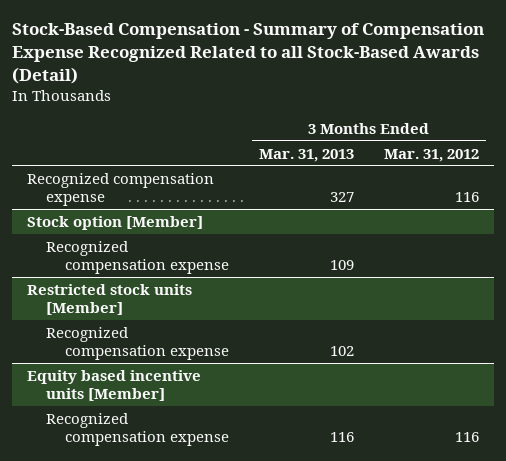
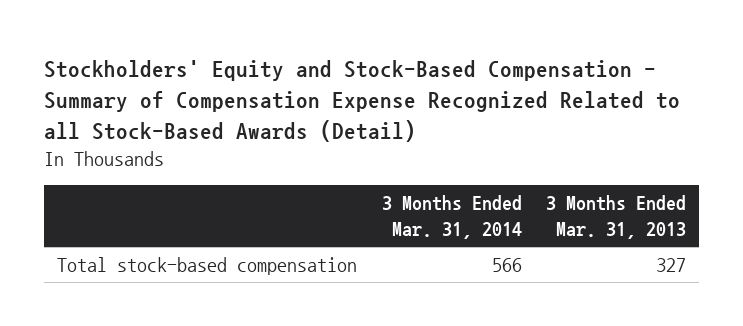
[12,23,485,85] Stock-Based Compensation - Summary of Compensation Expense Recognized Related to all Stock-Based Awards (Detail) -> [44,59,681,142] Stockholders' Equity and Stock-Based Compensation - Summary of Compensation Expense Recognized Related to all Stock-Based Awards (Detail)
[383,148,479,162] Mar. 31, 2012 -> none
none -> [381,194,522,239] 3 Months Ended Mar. 31, 2014
[27,215,204,230] Stock option [Member] -> none
[46,240,230,275] Recognized compensation expense -> none
[27,283,193,316] Restricted stock units [Member] -> none
[46,326,230,361] Recognized compensation expense -> none
[27,369,202,402] Equity based incentive units [Member] -> none
[46,412,230,447] Recognized compensation expense -> none
[27,172,215,207] Recognized compensation expense -> [56,256,357,275] Total stock-based compensation

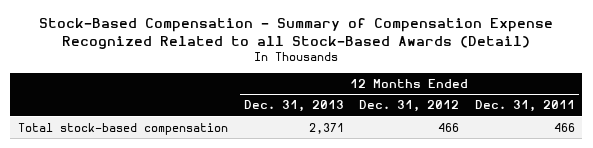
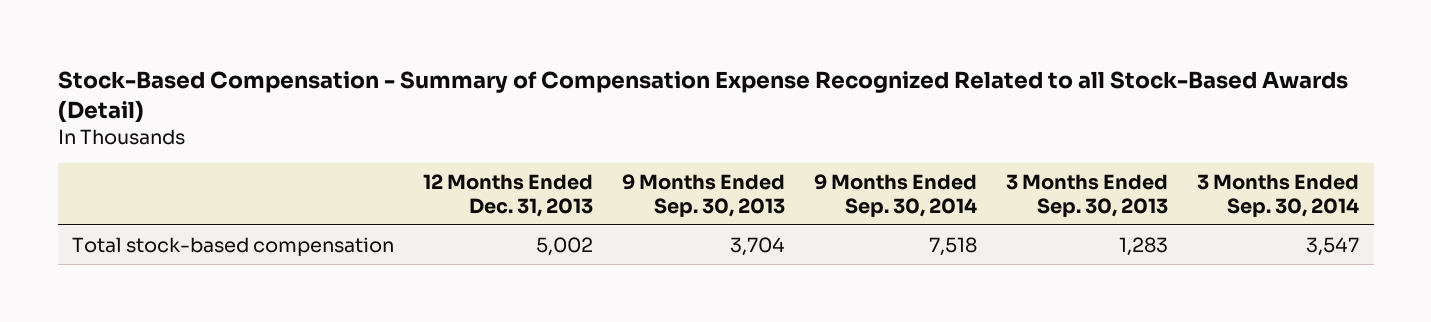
[359,100,460,113] Dec. 31, 2012 -> none
[474,100,575,113] Dec. 31, 2011 -> none
none -> [622,174,786,217] 9 Months Ended Sep. 30, 2013
none -> [814,174,978,217] 9 Months Ended Sep. 30, 2014
none -> [1006,174,1169,217] 3 Months Ended Sep. 30, 2013
none -> [1197,174,1360,217] 3 Months Ended Sep. 30, 2014
[308,123,344,135] 2,371 -> [536,237,594,257] 5,002

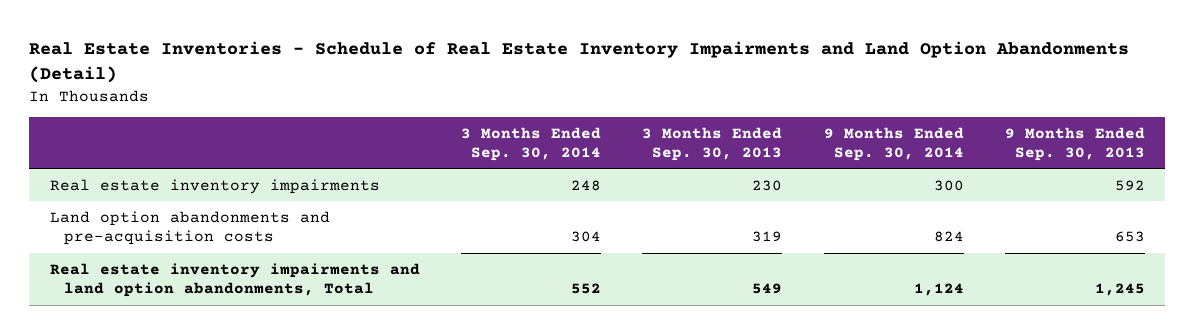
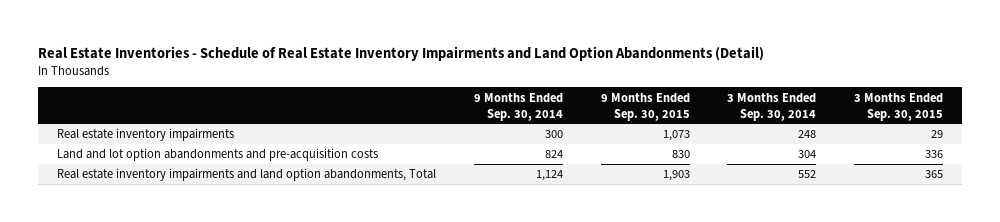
[642,126,783,161] 3 Months Ended Sep. 30, 2013 -> none
[1004,126,1145,161] 9 Months Ended Sep. 30, 2013 -> none
none -> [600,92,690,121] 9 Months Ended Sep. 30, 2015
none -> [853,92,943,121] 3 Months Ended Sep. 30, 2015
[50,210,331,246] Land option abandonments and pre-acquisition costs -> [57,148,379,162] Land and lot option abandonments and pre-acquisition costs

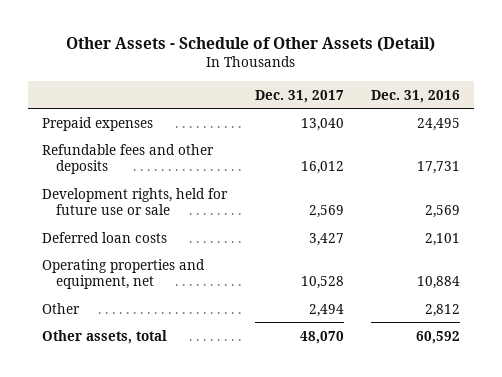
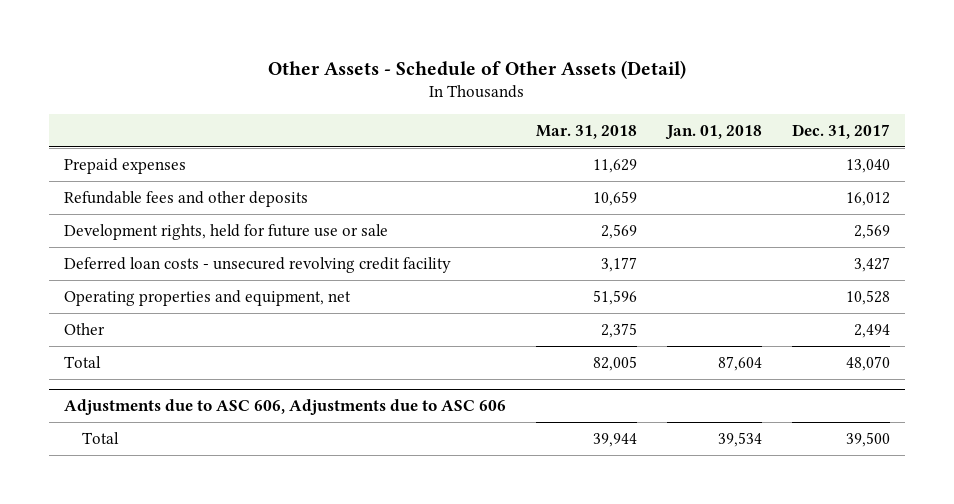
[371,89,461,103] Dec. 31, 2016 -> none
none -> [536,125,638,140] Mar. 31, 2018
none -> [665,125,763,141] Jan. 01, 2018
[42,231,168,243] Deferred loan costs -> [63,256,451,273] Deferred loan costs - unsecured revolving credit facility
[42,329,168,344] Other assets, total -> [63,355,101,368] Total
none -> [63,399,506,416] Adjustments due to ASC 606, Adjustments due to ASC 606
none -> [82,431,120,444] Total

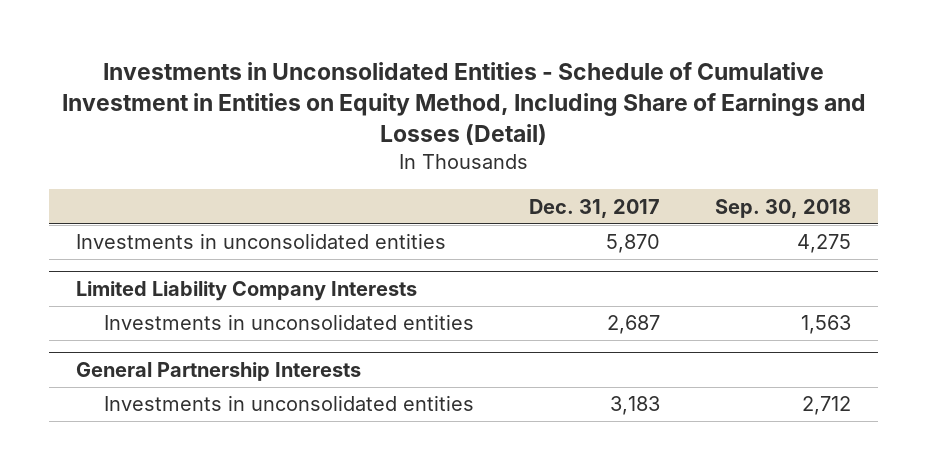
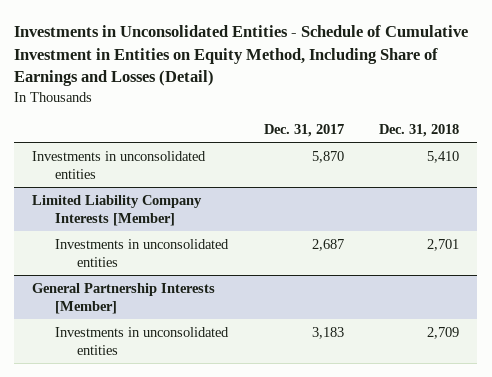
[715,198,852,218] Sep. 30, 2018 -> none
none -> [379,124,460,138] Dec. 31, 2018
[76,280,418,301] Limited Liability Company Interests -> [32,194,203,227] Limited Liability Company Interests [Member]
[76,361,362,381] General Partnership Interests -> [32,282,216,315] General Partnership Interests [Member]

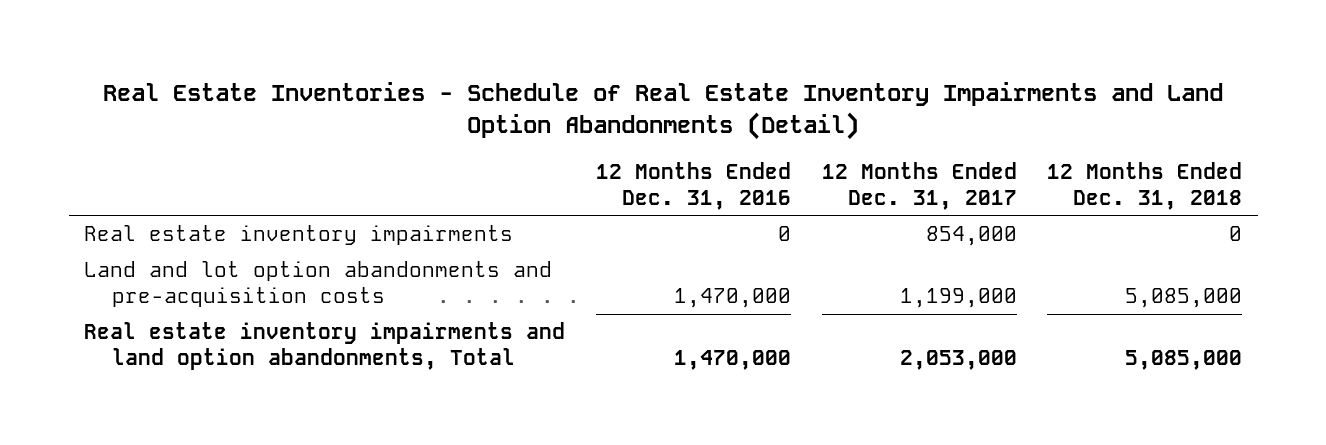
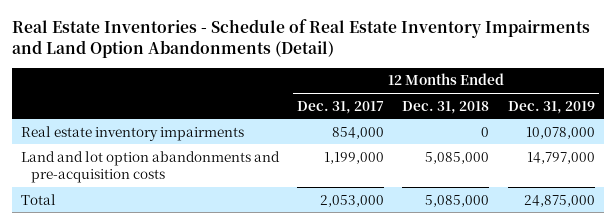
[595,161,791,210] 12 Months Ended Dec. 31, 2016 -> none
none -> [507,100,595,114] Dec. 31, 2019
[83,322,565,371] Real estate inventory impairments and land option abandonments, Total -> [20,193,56,205] Total

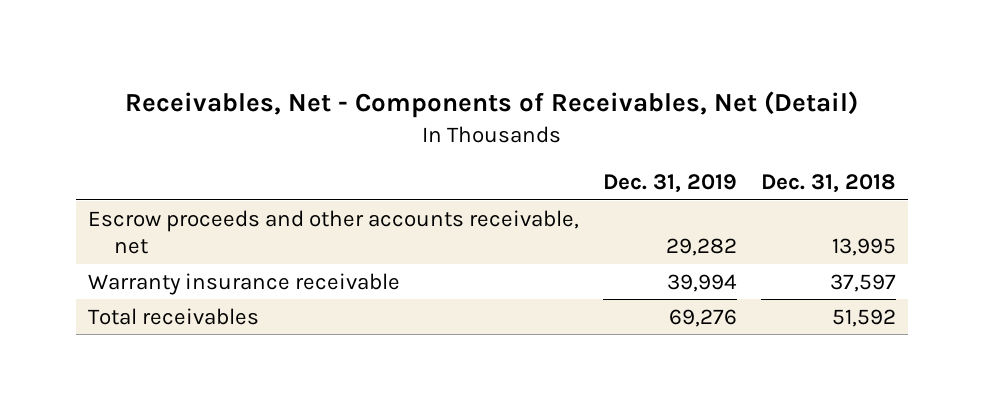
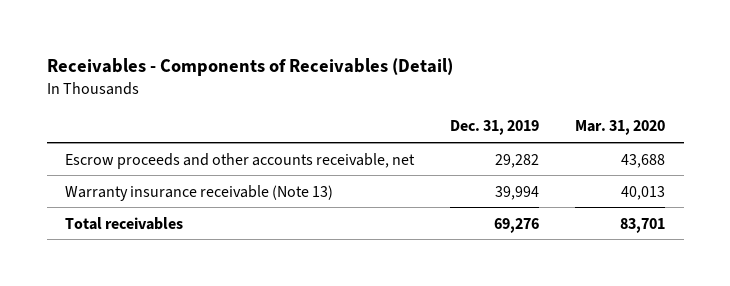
[125,91,859,119] Receivables, Net - Components of Receivables, Net (Detail) -> [46,57,453,76] Receivables - Components of Receivables (Detail)
[761,174,897,194] Dec. 31, 2018 -> none
none -> [575,120,666,136] Mar. 31, 2020
[88,272,401,295] Warranty insurance receivable -> [64,184,333,201] Warranty insurance receivable (Note 13)

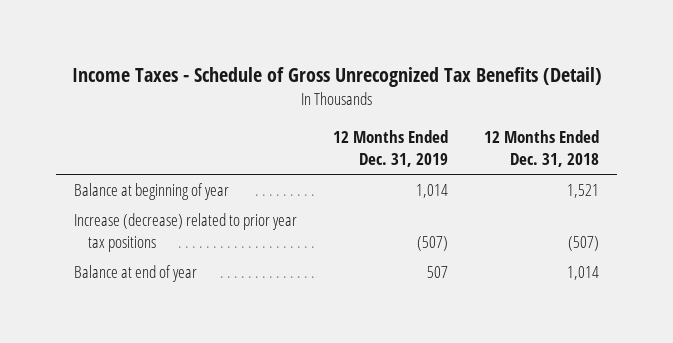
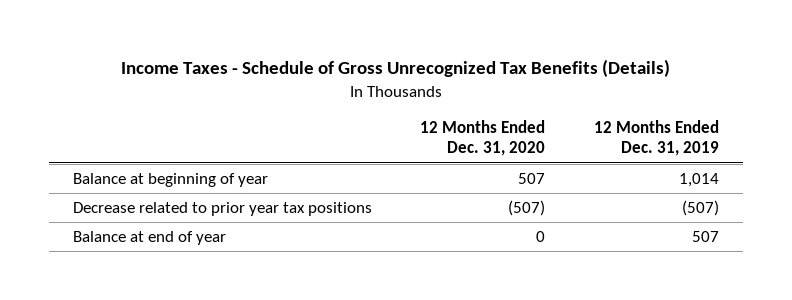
[71,67,602,88] Income Taxes - Schedule of Gross Unrecognized Tax Benefits (Detail) -> [120,59,670,78] Income Taxes - Schedule of Gross Unrecognized Tax Benefits (Details)
[484,130,600,168] 12 Months Ended Dec. 31, 2018 -> none
none -> [420,119,546,157] 12 Months Ended Dec. 31, 2020
[74,212,298,253] Increase (decrease) related to prior year tax positions -> [73,201,373,216] Decrease related to prior year tax positions

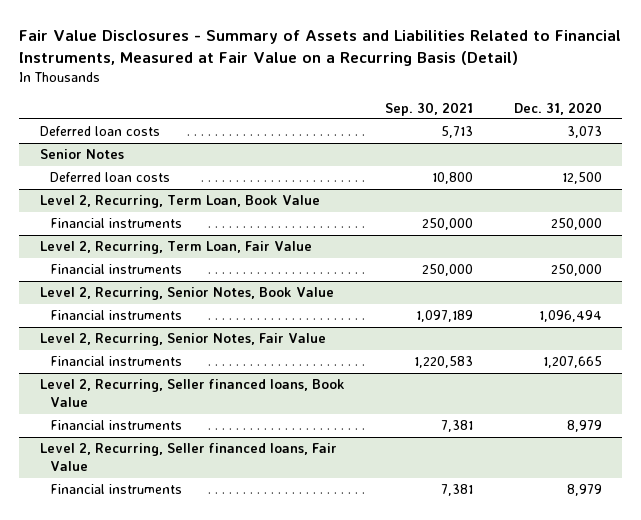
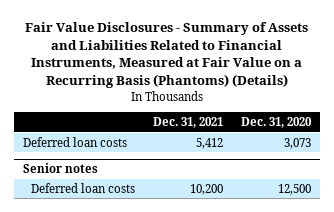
[19,30,622,67] Fair Value Disclosures - Summary of Assets and Liabilities Related to Financial Instruments, Measured at Fair Value on a Recurring Basis (Detail) -> [24,21,308,89] Fair Value Disclosures - Summary of Assets and Liabilities Related to Financial Instruments, Measured at Fair Value on a Recurring Basis (Phantoms) (Details)
[385,101,474,116] Sep. 30, 2021 -> none
none -> [152,116,223,128] Dec. 31, 2021
[39,149,124,160] Senior Notes -> [22,163,98,174] Senior notes
[39,195,320,209] Level 2, Recurring, Term Loan, Book Value -> none
[50,218,183,229] Financial instruments -> none
[39,241,312,255] Level 2, Recurring, Term Loan, Fair Value -> none
[50,264,183,275] Financial instruments -> none
[39,287,334,301] Level 2, Recurring, Senior Notes, Book Value -> none
[50,310,183,321] Financial instruments -> none
[39,333,326,347] Level 2, Recurring, Senior Notes, Fair Value -> none
[50,356,183,367] Financial instruments -> none
[39,379,345,408] Level 2, Recurring, Seller financed loans, Book Value -> none
[50,420,183,431] Financial instruments -> none
[39,443,337,472] Level 2, Recurring, Seller financed loans, Fair Value -> none
[50,484,183,495] Financial instruments -> none

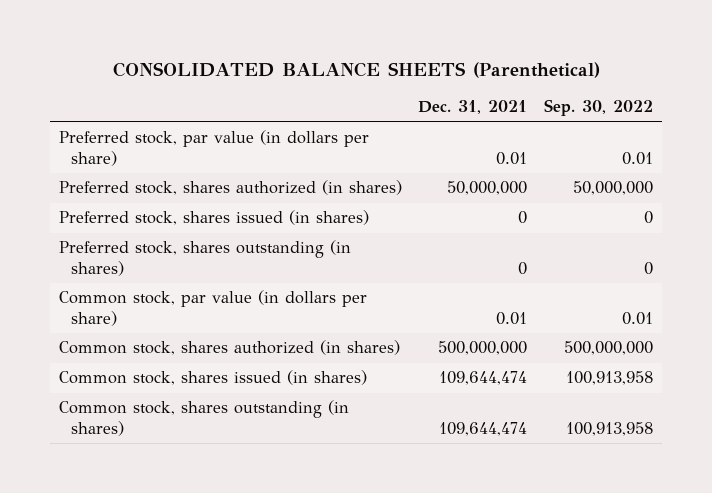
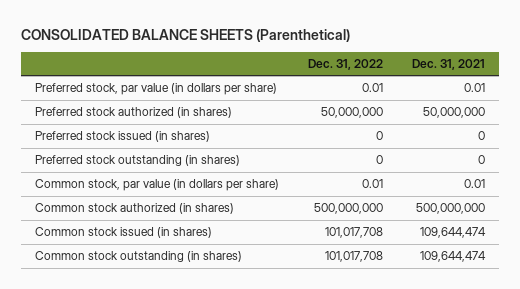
[544,99,654,117] Sep. 30, 2022 -> none
none -> [308,58,384,70] Dec. 31, 2022
[58,180,402,196] Preferred stock, shares authorized (in shares) -> [35,107,233,119] Preferred stock authorized (in shares)
[58,210,369,226] Preferred stock, shares issued (in shares) -> [35,131,211,143] Preferred stock issued (in shares)
[58,240,351,276] Preferred stock, shares outstanding (in shares) -> [35,155,241,167] Preferred stock outstanding (in shares)
[58,340,400,356] Common stock, shares authorized (in shares) -> [35,203,235,215] Common stock authorized (in shares)
[58,370,367,386] Common stock, shares issued (in shares) -> [35,227,213,239] Common stock issued (in shares)
[58,400,349,436] Common stock, shares outstanding (in shares) -> [35,251,243,263] Common stock outstanding (in shares)

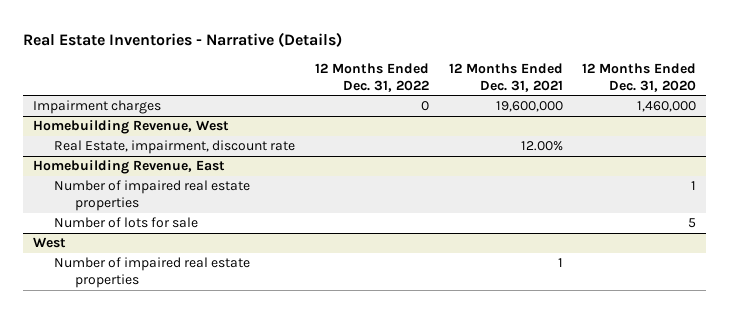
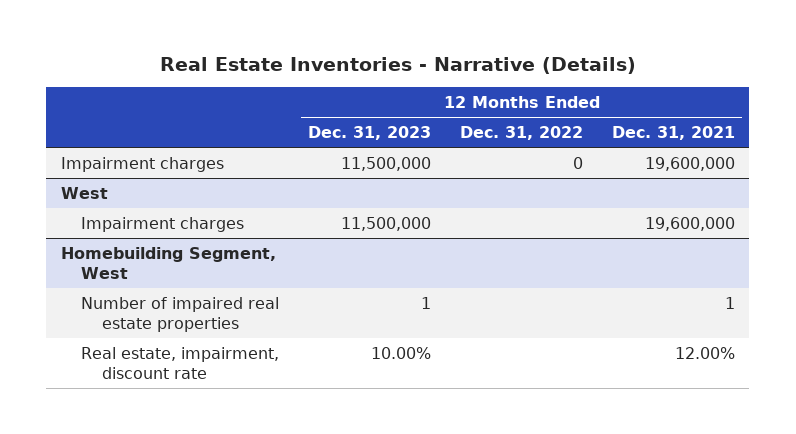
[582,63,697,92] 12 Months Ended Dec. 31, 2020 -> none
none -> [308,125,432,140] Dec. 31, 2023
[33,120,230,135] Homebuilding Revenue, West -> none
[54,140,296,155] Real Estate, impairment, discount rate -> none
[33,160,226,175] Homebuilding Revenue, East -> none
[54,180,251,211] Number of impaired real estate properties -> none
[54,217,199,229] Number of lots for sale -> none
none -> [81,216,245,232] Impairment charges
none -> [60,246,276,280] Homebuilding Segment, West
none -> [81,346,280,380] Real estate, impairment, discount rate

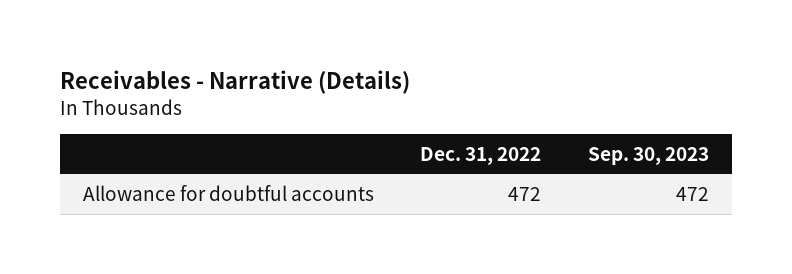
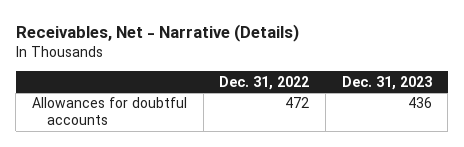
[59,70,410,95] Receivables - Narrative (Details) -> [15,23,299,42] Receivables, Net - Narrative (Details)
[587,146,709,165] Sep. 30, 2023 -> none
none -> [341,75,432,90] Dec. 31, 2023
[83,184,375,201] Allowance for doubtful accounts -> [32,97,188,126] Allowances for doubtful accounts

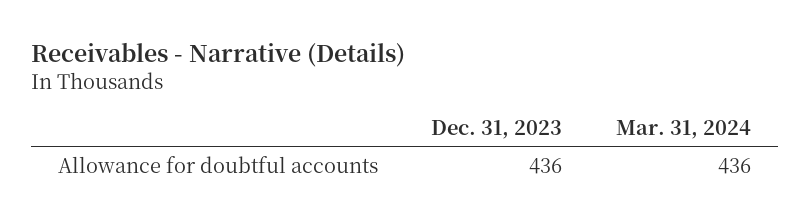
[15,23,299,42] Receivables, Net - Narrative (Details) -> [30,42,405,68] Receivables - Narrative (Details)
[219,75,310,90] Dec. 31, 2022 -> none
none -> [616,120,752,140] Mar. 31, 2024
[32,97,188,126] Allowances for doubtful accounts -> [57,155,378,173] Allowance for doubtful accounts

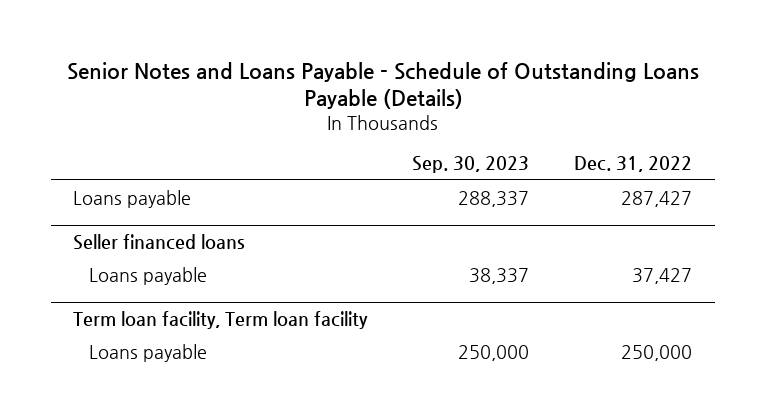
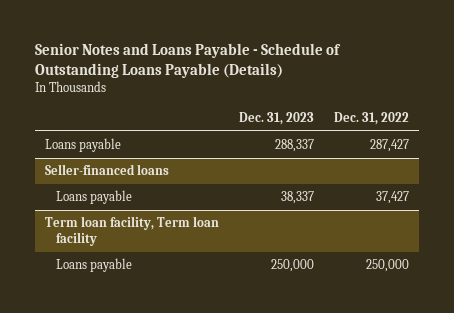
[412,156,530,174] Sep. 30, 2023 -> none
none -> [238,112,314,126] Dec. 31, 2023
[73,233,246,250] Seller financed loans -> [45,164,170,176] Seller-financed loans

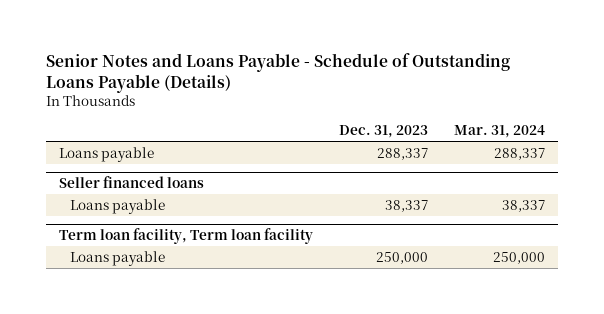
[333,112,409,126] Dec. 31, 2022 -> none
none -> [453,124,545,138] Mar. 31, 2024
[45,164,170,176] Seller-financed loans -> [59,176,205,189] Seller financed loans

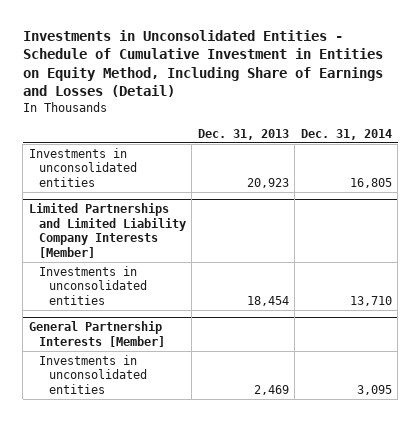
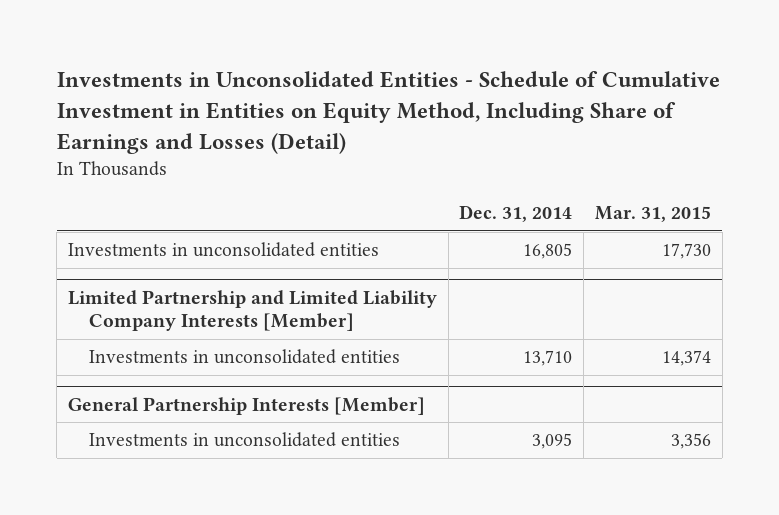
[197,128,289,140] Dec. 31, 2013 -> none
none -> [594,206,711,223] Mar. 31, 2015
[28,202,186,258] Limited Partnerships and Limited Liability Company Interests [Member] -> [68,289,438,332] Limited Partnership and Limited Liability Company Interests [Member]

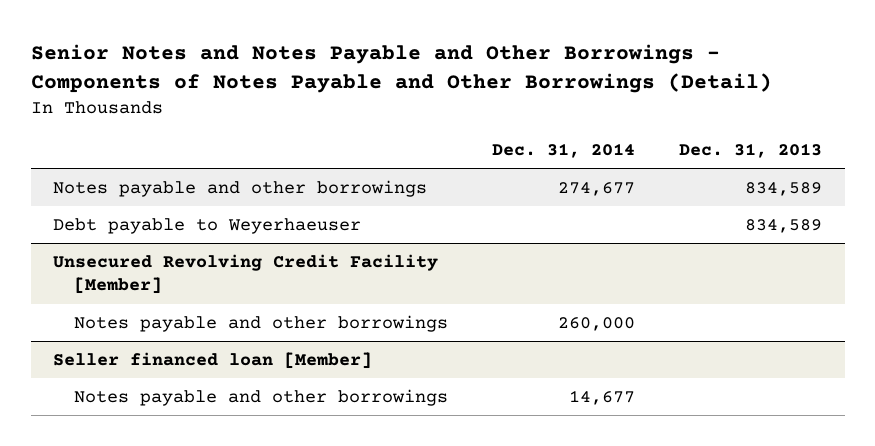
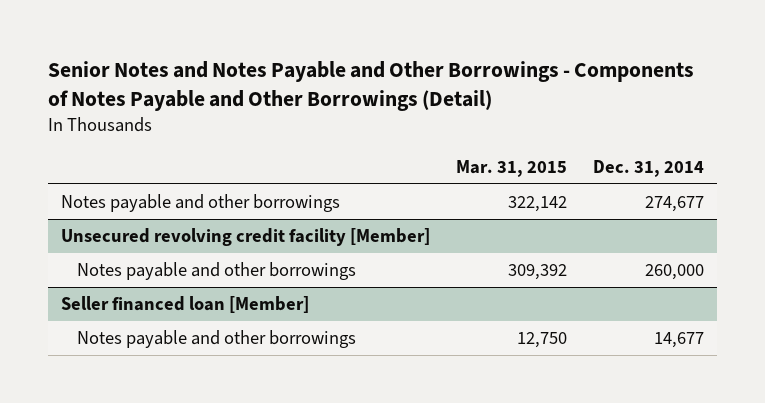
[679,143,823,159] Dec. 31, 2013 -> none
none -> [456,159,568,177] Mar. 31, 2015
[52,217,361,234] Debt payable to Weyerhaeuser -> none
[52,253,438,295] Unsecured Revolving Credit Facility [Member] -> [61,228,431,247] Unsecured revolving credit facility [Member]

